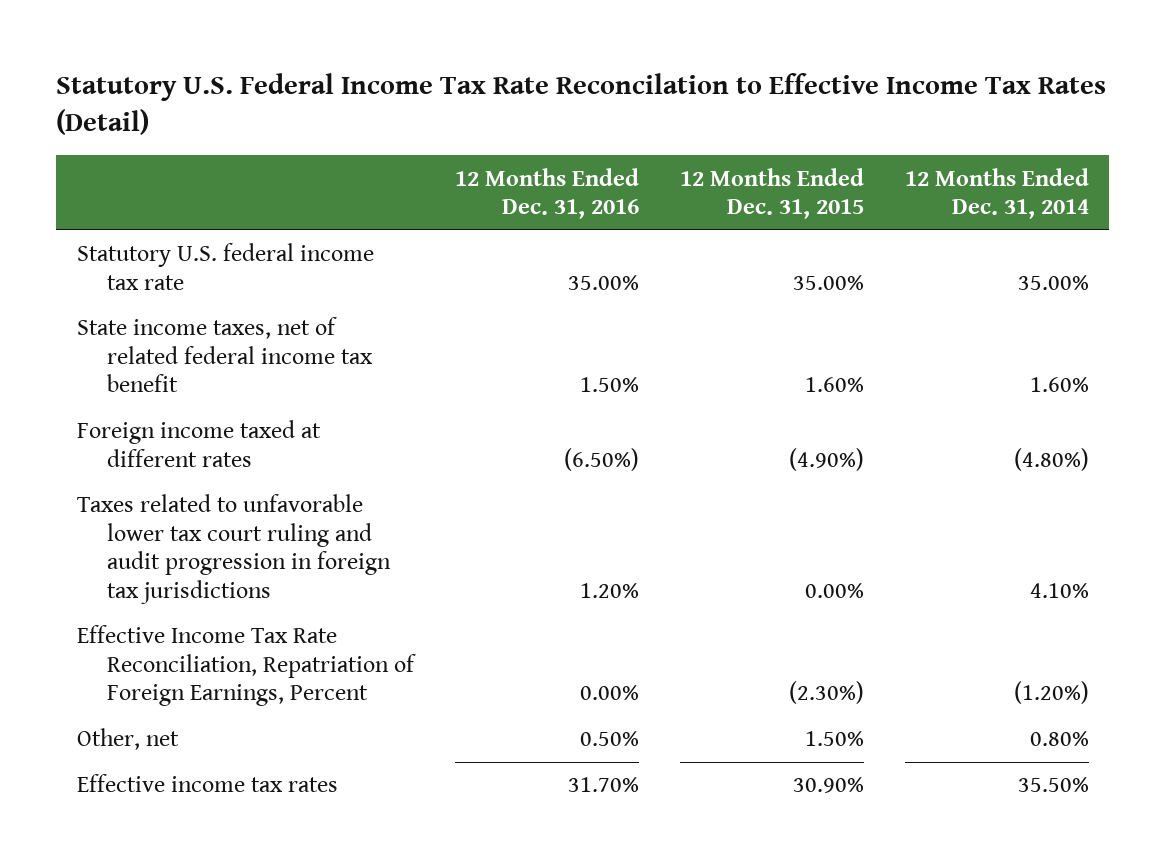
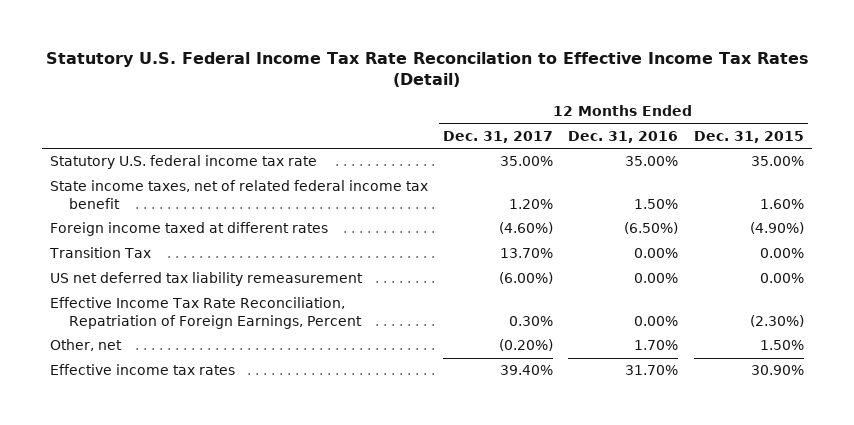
[904,167,1089,220] 12 Months Ended Dec. 31, 2014 -> none
none -> [443,130,554,143] Dec. 31, 2017
[77,494,391,604] Taxes related to unfavorable lower tax court ruling and audit progression in foreign tax jurisdictions -> none
none -> [48,247,151,259] Transition Tax
none -> [49,272,363,287] US net deferred tax liability remeasurement
[579,731,639,747] 0.50% -> [634,340,679,351] 1.70%

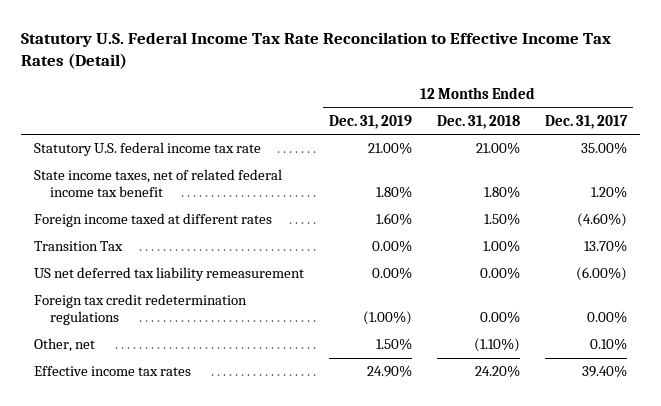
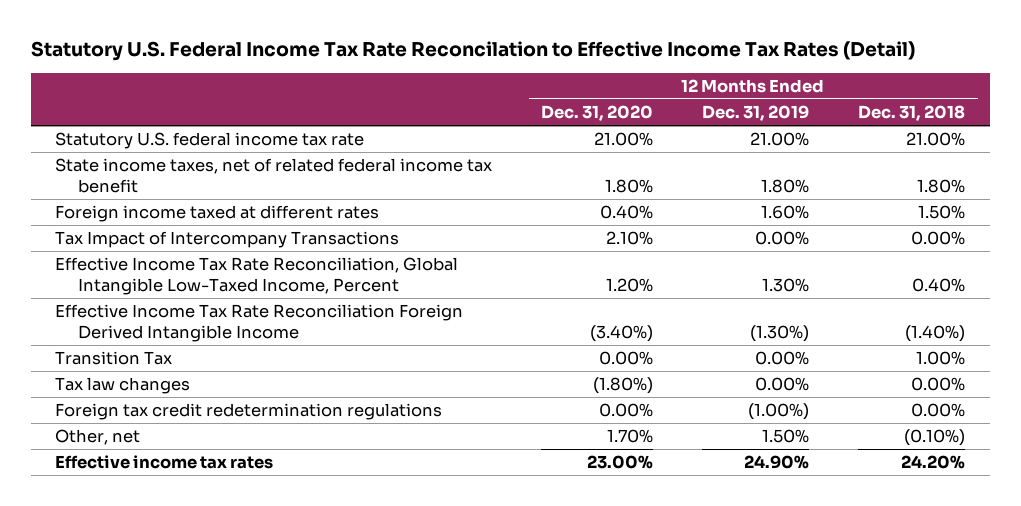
[545,114,629,129] Dec. 31, 2017 -> none
none -> [541,104,654,121] Dec. 31, 2020
none -> [55,231,400,249] Tax Impact of Intercompany Transactions
none -> [55,257,459,296] Effective Income Tax Rate Reconciliation, Global Intangible Low-Taxed Income, Percent
none -> [55,304,464,343] Effective Income Tax Rate Reconciliation Foreign Derived Intangible Income
[33,267,304,282] US net deferred tax liability remeasurement -> [55,377,191,395] Tax law changes
[474,338,521,353] (1.10%) -> [904,429,966,447] (0.10%)

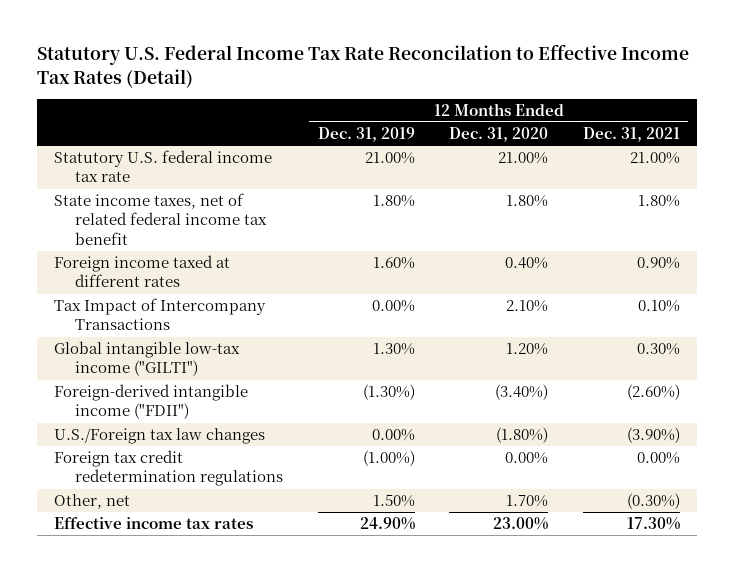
[858,104,966,121] Dec. 31, 2018 -> none
none -> [582,127,680,143] Dec. 31, 2021
[55,351,173,366] Transition Tax -> none
[55,257,459,296] Effective Income Tax Rate Reconciliation, Global Intangible Low-Taxed Income, Percent -> [53,341,240,377] Global intangible low-tax income ("GILTI")
[55,304,464,343] Effective Income Tax Rate Reconciliation Foreign Derived Intangible Income -> [53,384,248,420] Foreign-derived intangible income ("FDII")
[55,377,191,395] Tax law changes -> [53,428,265,445] U.S./Foreign tax law changes

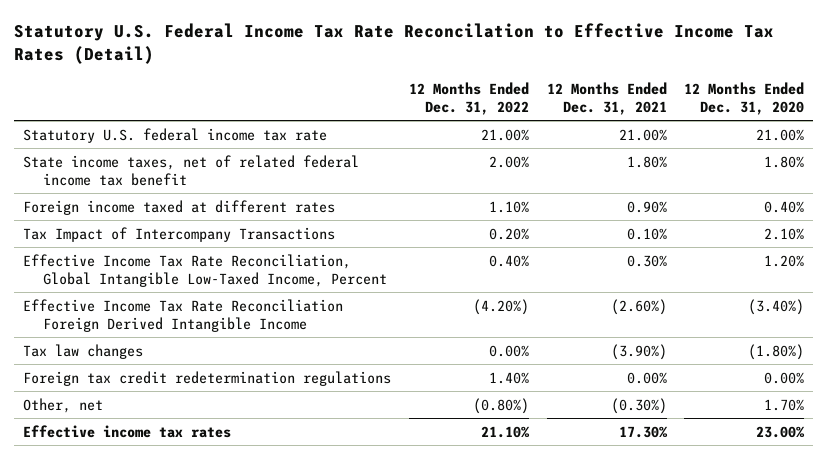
[317,127,415,143] Dec. 31, 2019 -> none
none -> [408,81,529,115] 12 Months Ended Dec. 31, 2022
[53,341,240,377] Global intangible low-tax income ("GILTI") -> [23,253,387,287] Effective Income Tax Rate Reconciliation, Global Intangible Low-Taxed Income, Percent
[53,384,248,420] Foreign-derived intangible income ("FDII") -> [23,298,344,332] Effective Income Tax Rate Reconciliation Foreign Derived Intangible Income
[53,428,265,445] U.S./Foreign tax law changes -> [23,343,144,359] Tax law changes

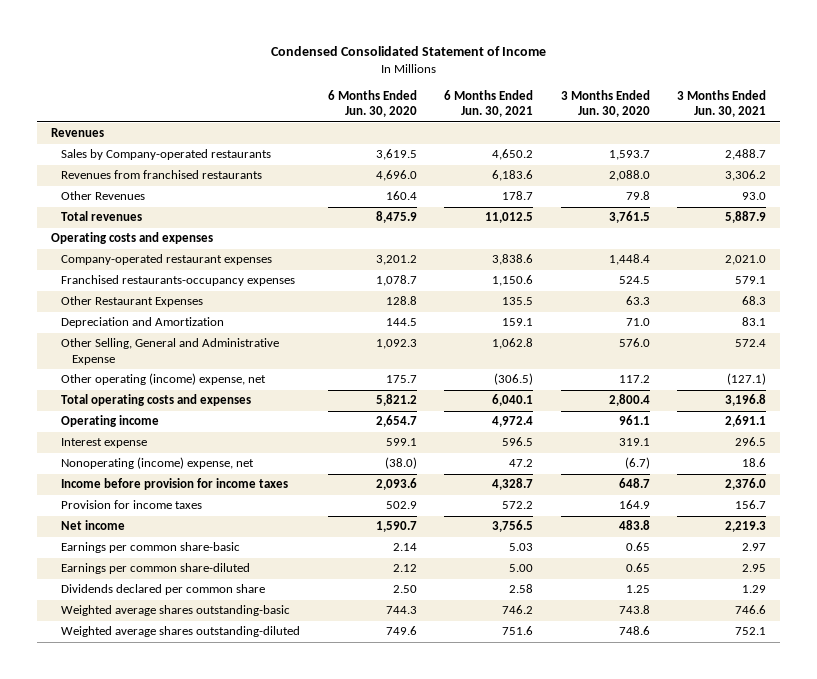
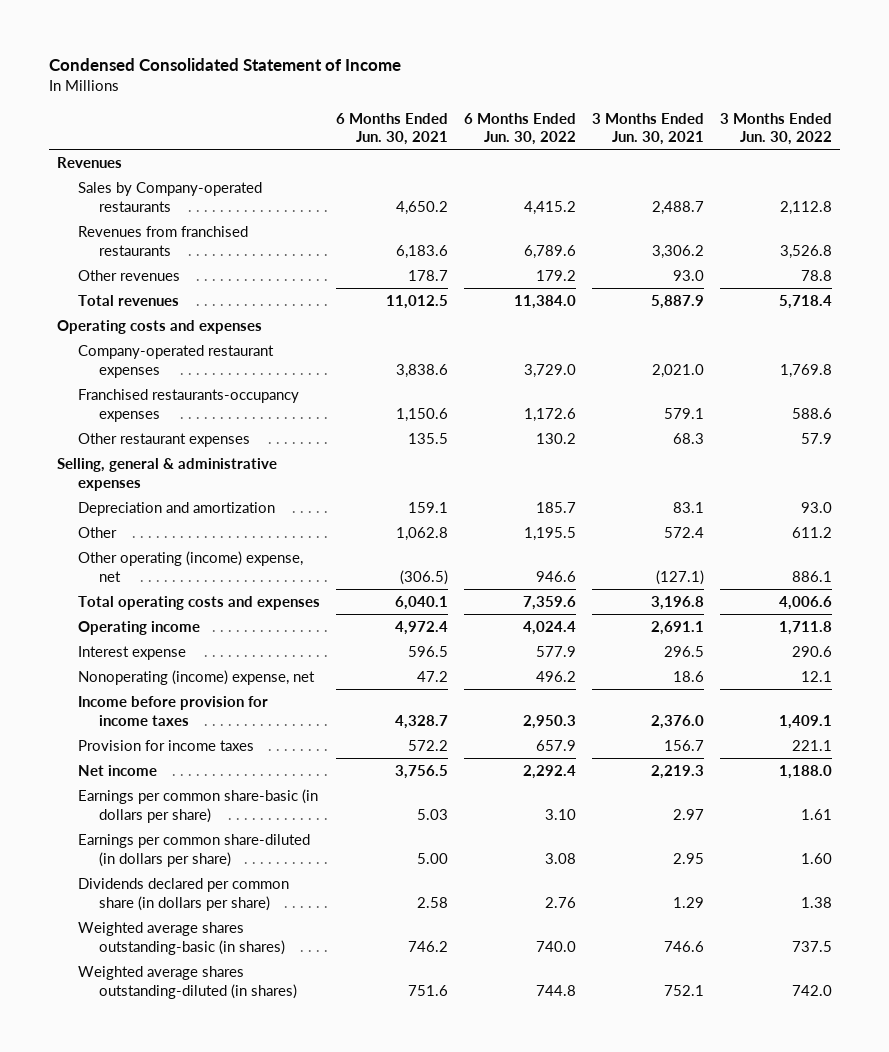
[327,89,417,118] 6 Months Ended Jun. 30, 2020 -> none
[560,89,650,118] 3 Months Ended Jun. 30, 2020 -> none
none -> [464,112,577,146] 6 Months Ended Jun. 30, 2022
none -> [720,112,833,146] 3 Months Ended Jun. 30, 2022
[61,191,146,201] Other Revenues -> [77,269,180,281] Other revenues
[61,296,204,308] Other Restaurant Expenses -> [77,432,250,447] Other restaurant expenses
none -> [56,457,277,491] Selling, general & administrative expenses
[61,317,225,329] Depreciation and Amortization -> [77,501,275,516] Depreciation and amortization
[61,338,280,365] Other Selling, General and Administrative Expense -> [77,526,117,538] Other
[61,542,241,554] Earnings per common share-basic -> [77,788,318,823] Earnings per common share-basic (in dollars per share)
[61,563,251,575] Earnings per common share-diluted -> [77,833,310,867] Earnings per common share-diluted (in dollars per share)
[61,584,266,596] Dividends declared per common share -> [77,877,289,911] Dividends declared per common share (in dollars per share)
[61,605,291,617] Weighted average shares outstanding-basic -> [77,921,286,955] Weighted average shares outstanding-basic (in shares)
[61,626,301,638] Weighted average shares outstanding-diluted -> [77,965,298,999] Weighted average shares outstanding-diluted (in shares)

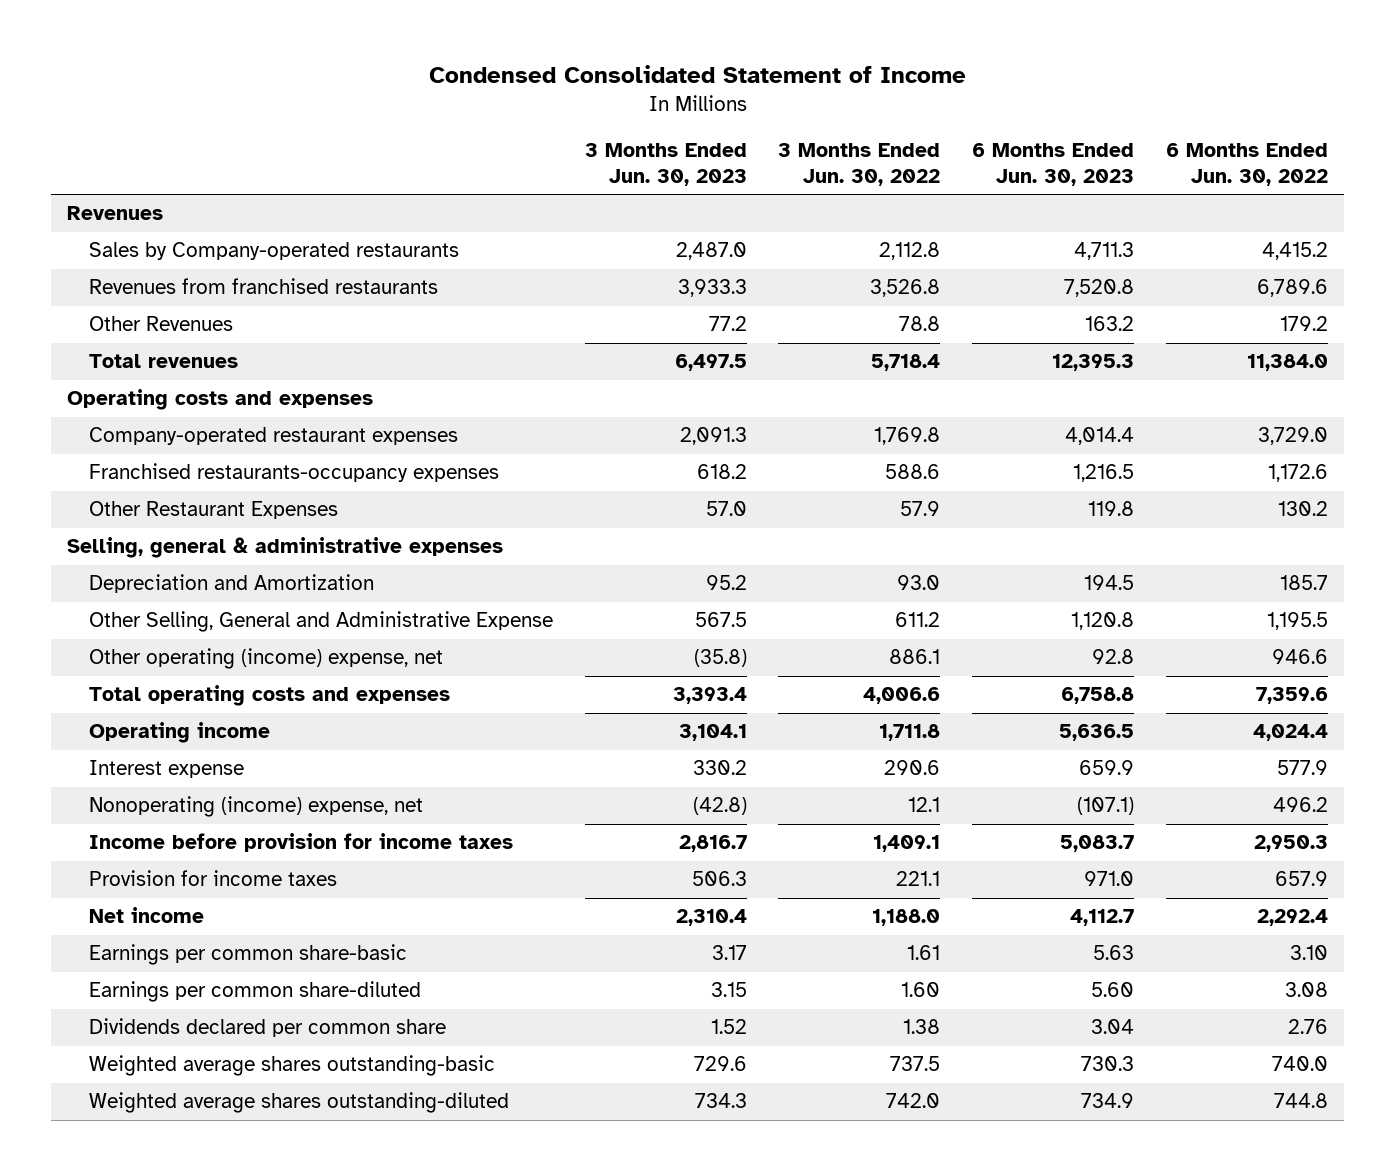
[336,112,449,146] 6 Months Ended Jun. 30, 2021 -> none
[592,112,705,146] 3 Months Ended Jun. 30, 2021 -> none
none -> [584,143,747,186] 3 Months Ended Jun. 30, 2023
none -> [972,143,1135,186] 6 Months Ended Jun. 30, 2023
[77,269,180,281] Other revenues -> [88,316,233,332] Other Revenues
[77,432,250,447] Other restaurant expenses -> [88,501,338,520] Other Restaurant Expenses
[77,501,275,516] Depreciation and amortization -> [88,574,374,594] Depreciation and Amortization
[77,526,117,538] Other -> [88,611,553,633] Other Selling, General and Administrative Expense
[77,788,318,823] Earnings per common share-basic (in dollars per share) -> [88,944,407,966] Earnings per common share-basic
[77,833,310,867] Earnings per common share-diluted (in dollars per share) -> [88,981,421,1003] Earnings per common share-diluted
[77,877,289,911] Dividends declared per common share (in dollars per share) -> [88,1018,446,1038] Dividends declared per common share
[77,921,286,955] Weighted average shares outstanding-basic (in shares) -> [88,1055,495,1077] Weighted average shares outstanding-basic
[77,965,298,999] Weighted average shares outstanding-diluted (in shares) -> [88,1092,509,1114] Weighted average shares outstanding-diluted

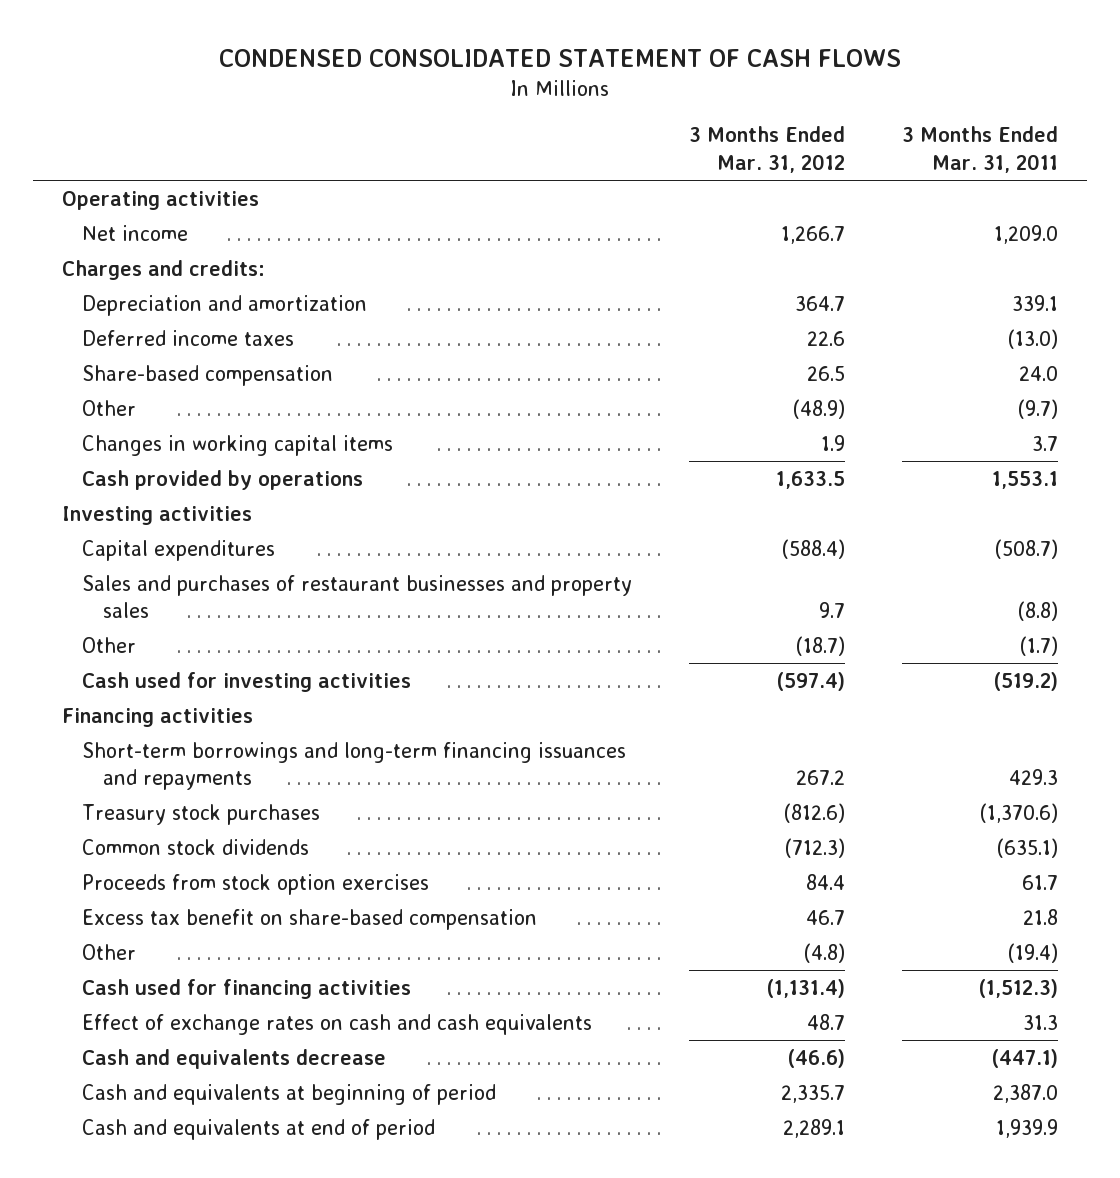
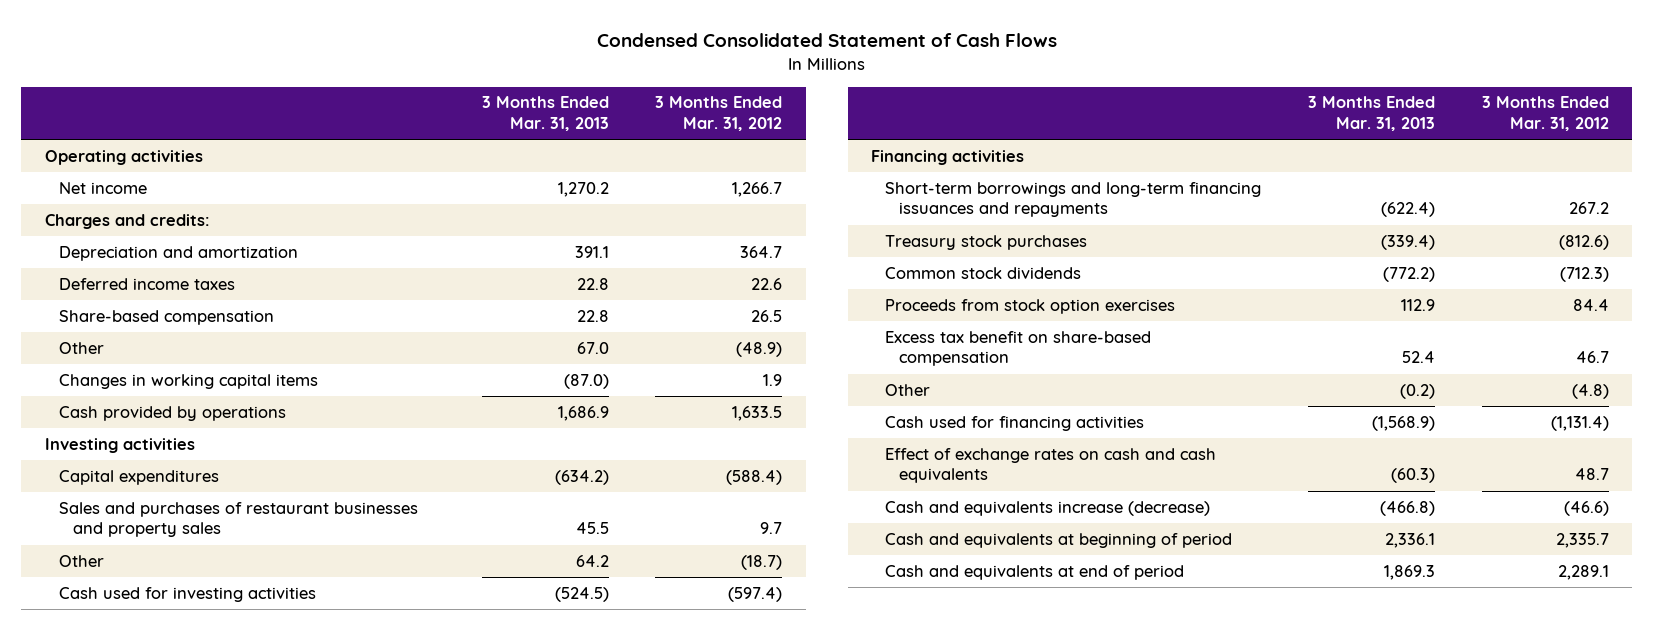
[219,48,902,67] CONDENSED CONSOLIDATED STATEMENT OF CASH FLOWS -> [596,33,1057,48] Condensed Consolidated Statement of Cash Flows
[902,126,1059,173] 3 Months Ended Mar. 31, 2011 -> none
none -> [481,96,609,132] 3 Months Ended Mar. 31, 2013
[82,1048,387,1069] Cash and equivalents decrease -> [885,500,1211,516] Cash and equivalents increase (decrease)

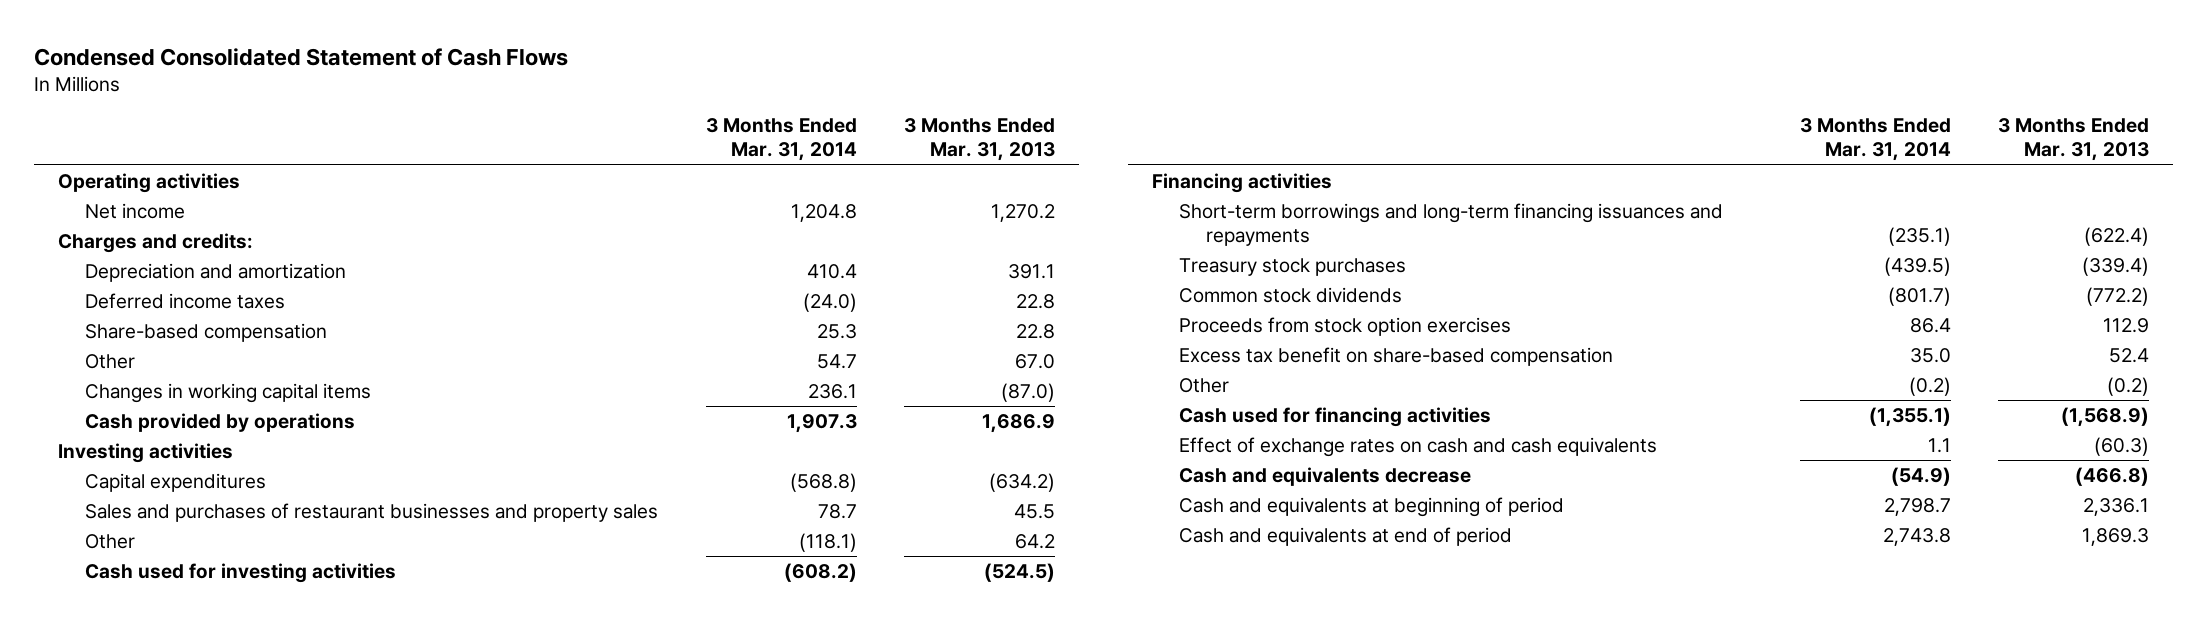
[655,96,783,132] 3 Months Ended Mar. 31, 2012 -> none
none -> [705,118,857,162] 3 Months Ended Mar. 31, 2014
[885,500,1211,516] Cash and equivalents increase (decrease) -> [1178,466,1471,486] Cash and equivalents decrease

